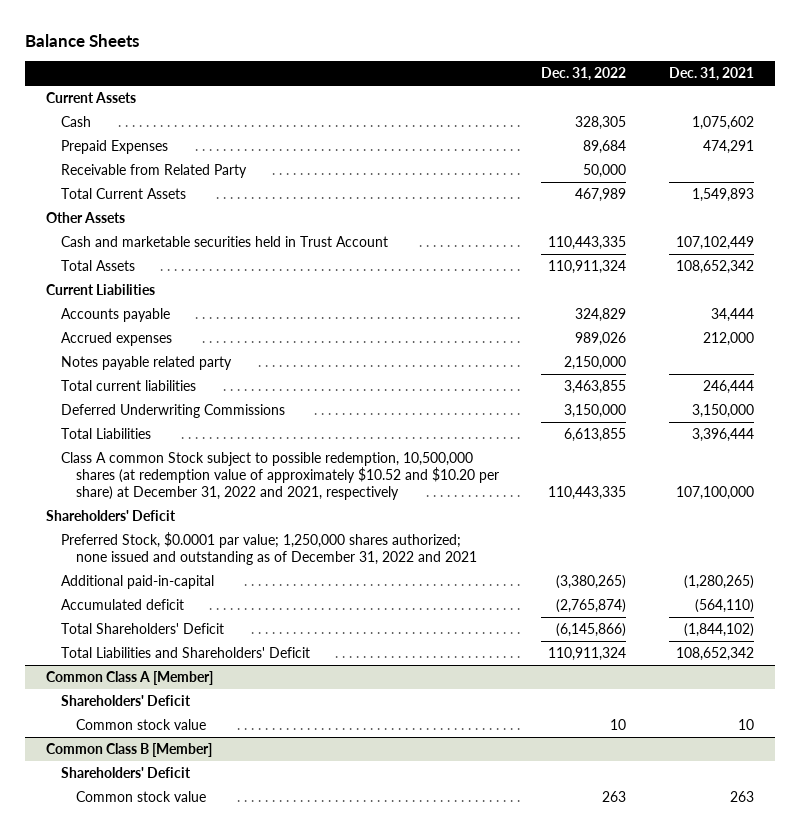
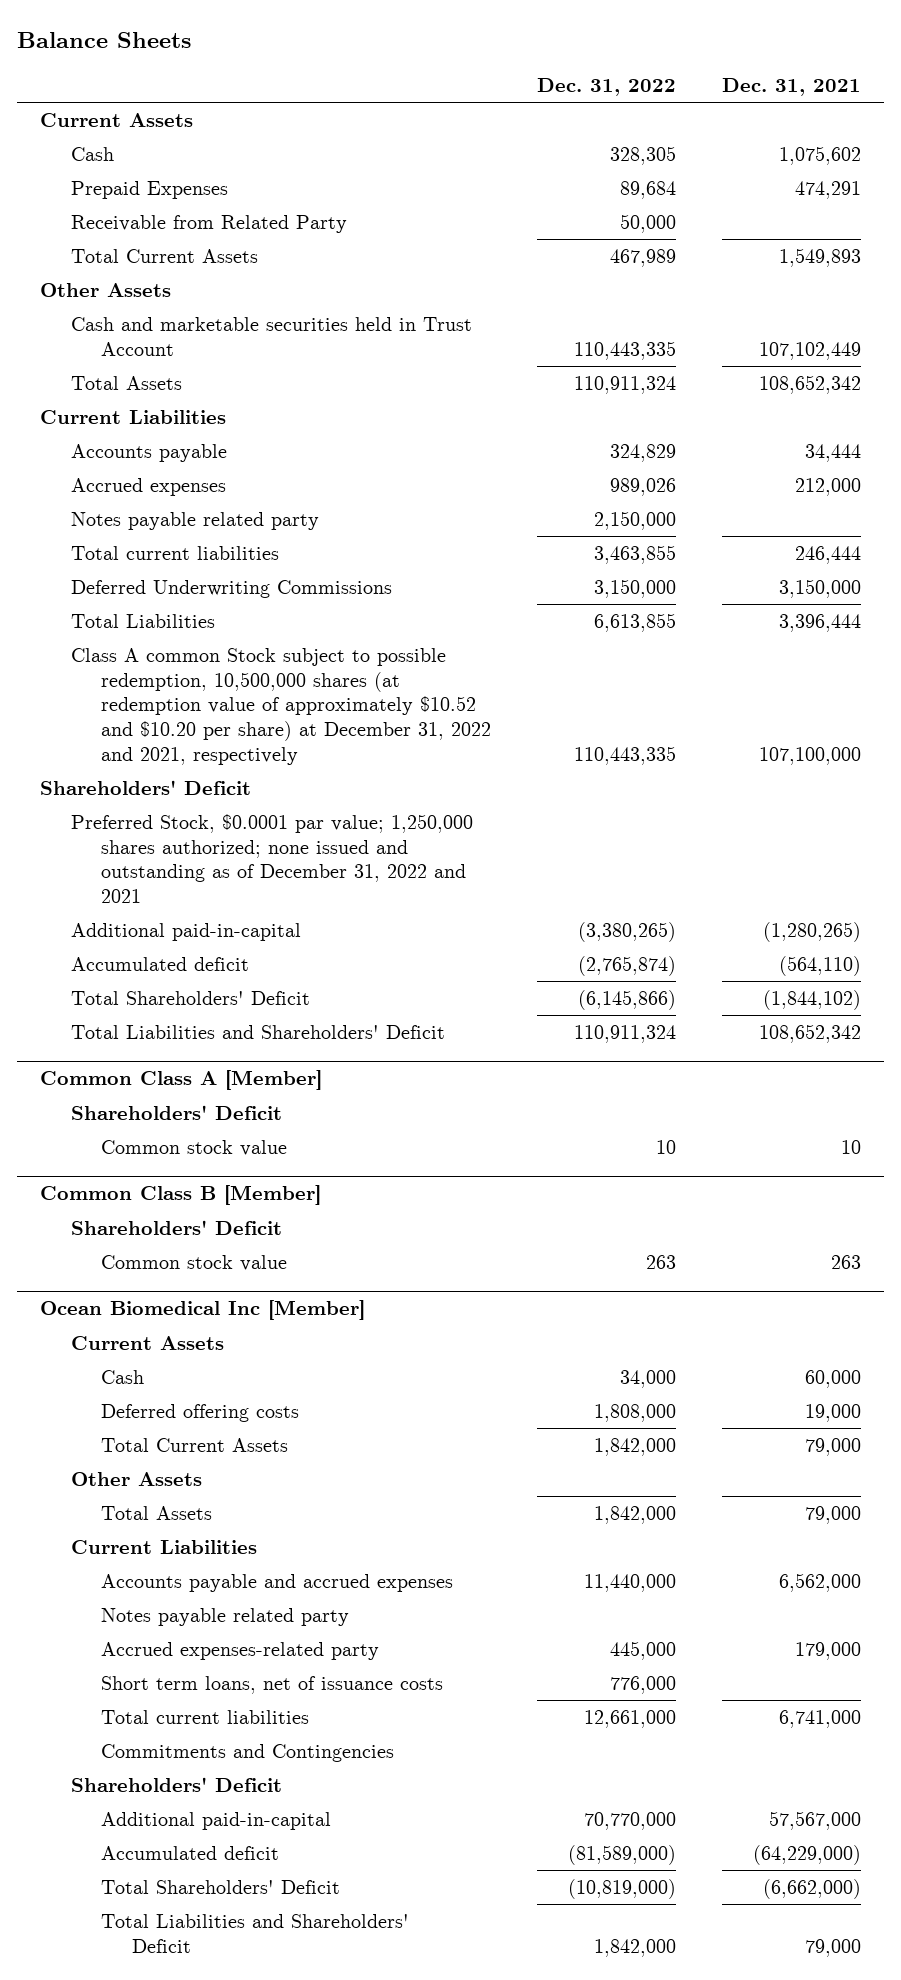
none -> [39,1300,365,1321] Ocean Biomedical Inc [Member]
none -> [70,1336,224,1351] Current Assets
none -> [101,1370,145,1385] Cash
none -> [101,1404,300,1423] Deferred offering costs
none -> [101,1438,289,1453] Total Current Assets
none -> [70,1472,202,1487] Other Assets
none -> [101,1506,213,1521] Total Assets
none -> [70,1540,257,1555] Current Liabilities
none -> [101,1574,454,1593] Accounts payable and accrued expenses
none -> [101,1608,350,1627] Notes payable related party
none -> [101,1642,380,1661] Accrued expenses-related party
none -> [101,1676,444,1695] Short term loans, net of issuance costs
none -> [101,1710,310,1725] Total current liabilities
none -> [101,1744,395,1763] Commitments and Contingencies
none -> [70,1777,282,1793] Shareholders' Deficit
none -> [101,1812,332,1831] Additional paid-in-capital
none -> [101,1846,280,1861] Accumulated deficit
none -> [101,1880,341,1895] Total Shareholders' Deficit
none -> [101,1914,410,1953] Total Liabilities and Shareholders' Deficit

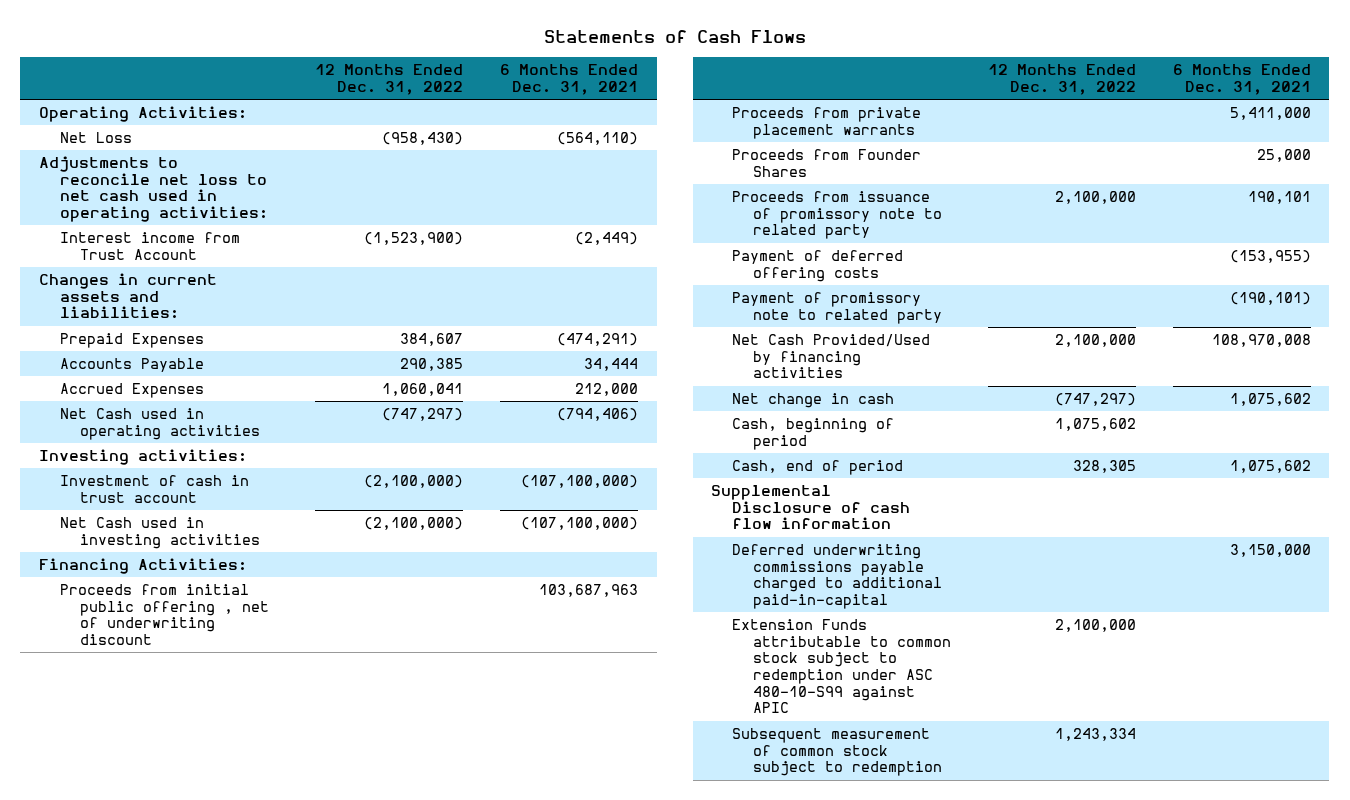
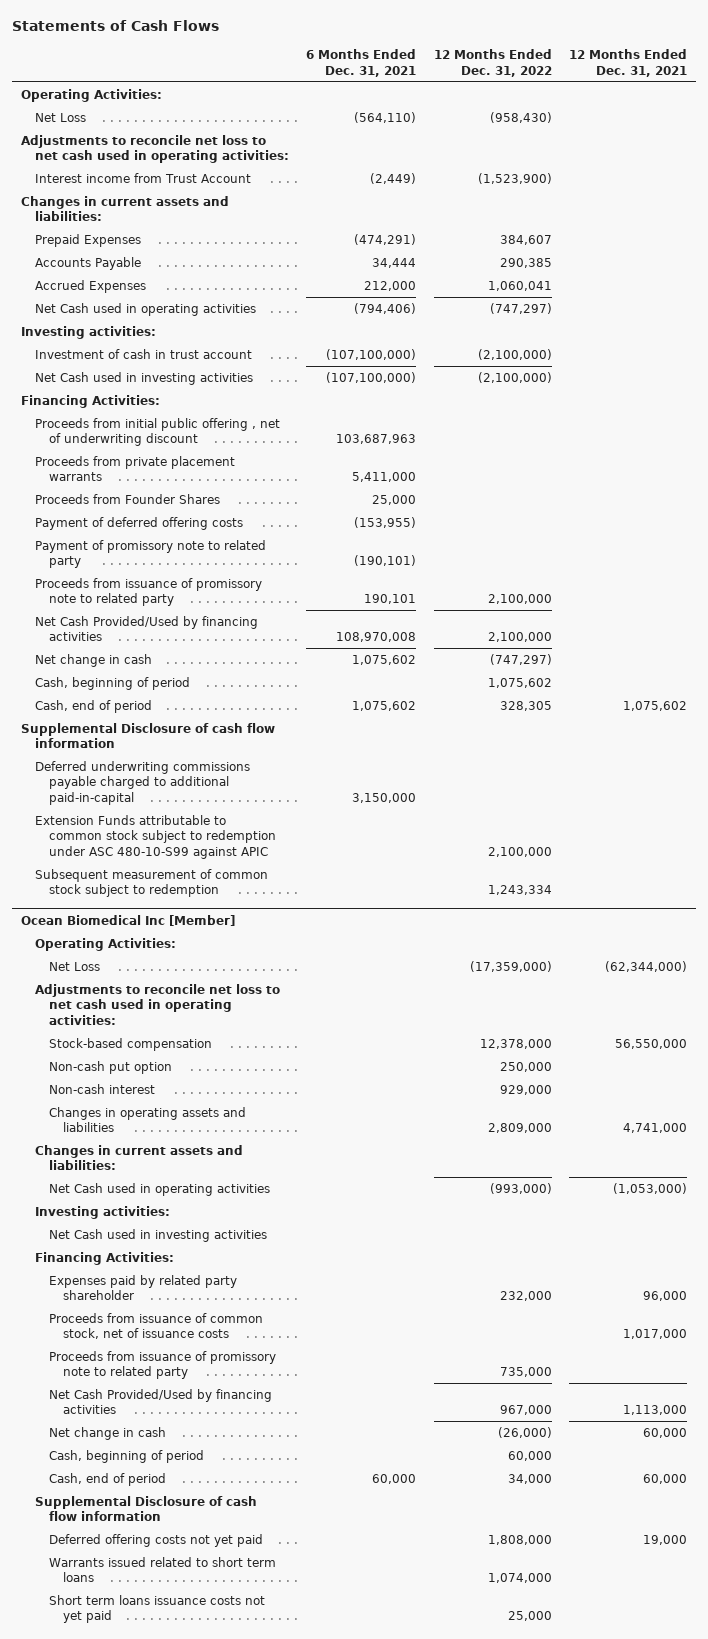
none -> [569,49,688,77] 12 Months Ended Dec. 31, 2021
[732,191,942,240] Proceeds from issuance of promissory note to related party -> [34,577,262,607] Proceeds from issuance of promissory note to related party
none -> [20,914,235,926] Ocean Biomedical Inc [Member]
none -> [34,937,176,951] Operating Activities:
none -> [48,961,100,971] Net Loss
none -> [34,983,280,1025] Adjustments to reconcile net loss to net cash used in operating activities:
none -> [48,1037,212,1051] Stock-based compensation
none -> [48,1060,172,1074] Non-cash put option
none -> [48,1083,155,1094] Non-cash interest
none -> [48,1106,246,1133] Changes in operating assets and liabilities
none -> [34,1144,243,1171] Changes in current assets and liabilities:
none -> [48,1182,270,1196] Net Cash used in operating activities
none -> [34,1205,170,1219] Investing activities:
none -> [48,1228,267,1242] Net Cash used in investing activities
none -> [34,1251,174,1265] Financing Activities:
none -> [48,1274,237,1301] Expenses paid by related party shareholder
none -> [48,1312,263,1340] Proceeds from issuance of common stock, net of issuance costs
none -> [48,1350,276,1380] Proceeds from issuance of promissory note to related party
none -> [48,1388,272,1415] Net Cash Provided/Used by financing activities
none -> [48,1426,166,1440] Net change in cash
none -> [48,1449,204,1463] Cash, beginning of period
none -> [48,1472,166,1486] Cash, end of period
none -> [34,1495,257,1522] Supplemental Disclosure of cash flow information
none -> [48,1533,263,1547] Deferred offering costs not yet paid
none -> [48,1556,276,1583] Warrants issued related to short term loans
none -> [48,1594,265,1624] Short term loans issuance costs not yet paid

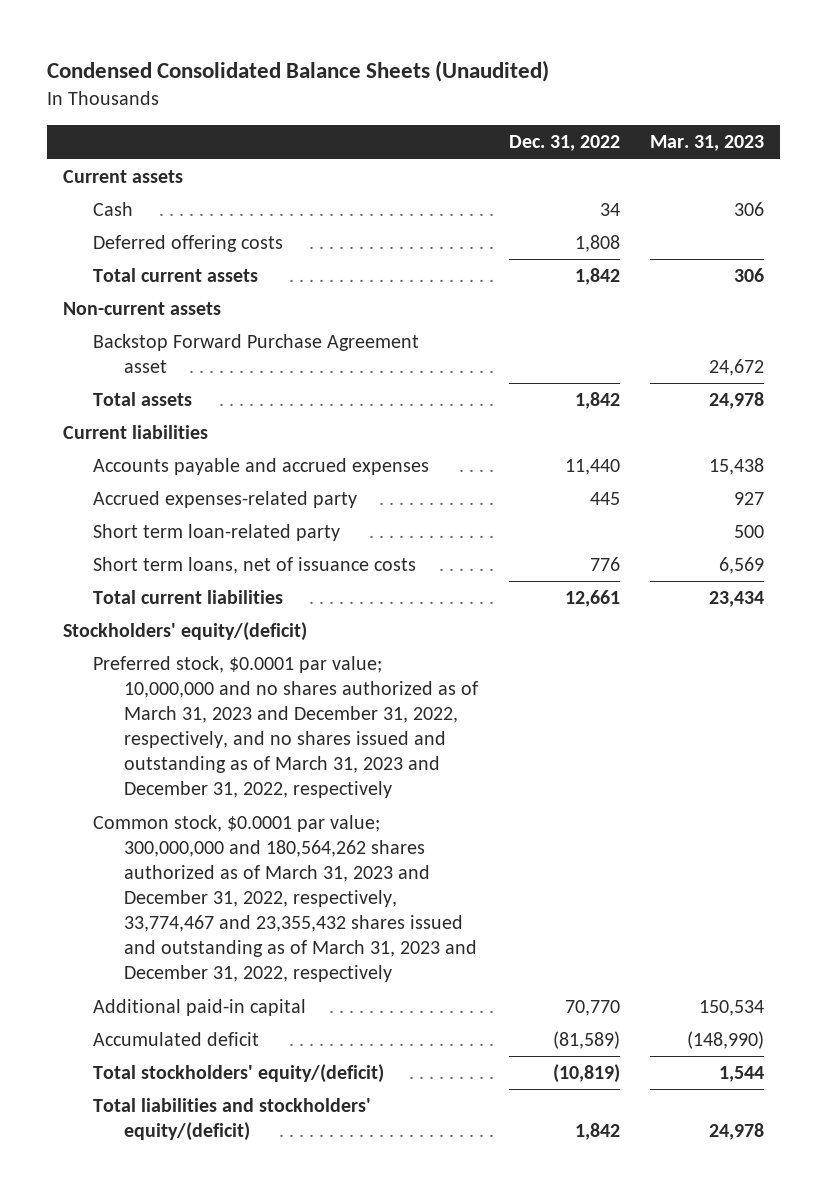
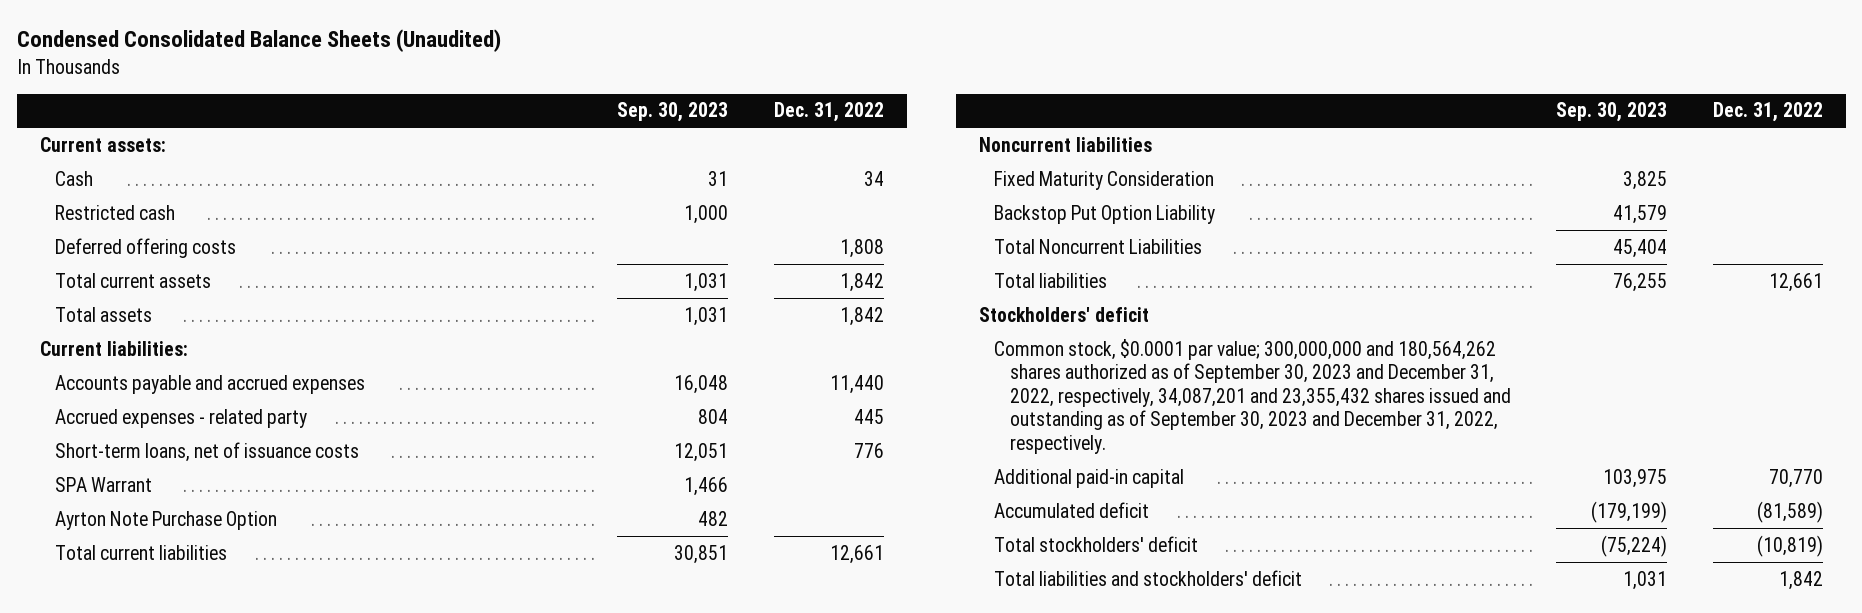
[650,135,765,152] Mar. 31, 2023 -> none
none -> [617,102,729,123] Sep. 30, 2023
[62,170,183,184] Current assets -> [39,136,166,152] Current assets:
none -> [55,204,176,220] Restricted cash
[62,302,221,316] Non-current assets -> none
[93,334,420,374] Backstop Forward Purchase Agreement asset -> none
[62,425,208,440] Current liabilities -> [39,340,188,356] Current liabilities:
[93,524,341,542] Short term loan-related party -> none
[93,491,358,509] Accrued expenses-related party -> [55,408,308,428] Accrued expenses - related party
[93,557,417,575] Short term loans, net of issuance costs -> [55,441,360,462] Short-term loans, net of issuance costs
none -> [55,476,153,492] SPA Warrant
none -> [55,510,278,530] Ayrton Note Purchase Option
[93,656,479,799] Preferred stock, $0.0001 par value; 10,000,000 and no shares authorized as of March 31, 2023 and December 31, 2022, respectively, and no shares issued and outstanding as of March 31, 2023 and December 31, 2022, respectively -> none
none -> [978,136,1152,152] Noncurrent liabilities
none -> [994,170,1215,190] Fixed Maturity Consideration
none -> [994,204,1216,224] Backstop Put Option Liability
none -> [994,238,1203,254] Total Noncurrent Liabilities
none -> [994,272,1108,288] Total liabilities
[62,622,307,642] Stockholders' equity/(deficit) -> [978,306,1149,322] Stockholders' deficit
[93,815,478,983] Common stock, $0.0001 par value; 300,000,000 and 180,564,262 shares authorized as of March 31, 2023 and December 31, 2022, respectively, 33,774,467 and 23,355,432 shares issued and outstanding as of March 31, 2023 and December 31, 2022, respectively -> [994,338,1511,454] Common stock, $0.0001 par value; 300,000,000 and 180,564,262 shares authorized as of September 30, 2023 and December 31, 2022, respectively, 34,087,201 and 23,355,432 shares issued and outstanding as of September 30, 2023 and December 31, 2022, respectively.
[93,1064,385,1084] Total stockholders' equity/(deficit) -> [994,535,1199,552] Total stockholders' deficit
[93,1098,372,1142] Total liabilities and stockholders' equity/(deficit) -> [994,569,1303,586] Total liabilities and stockholders' deficit

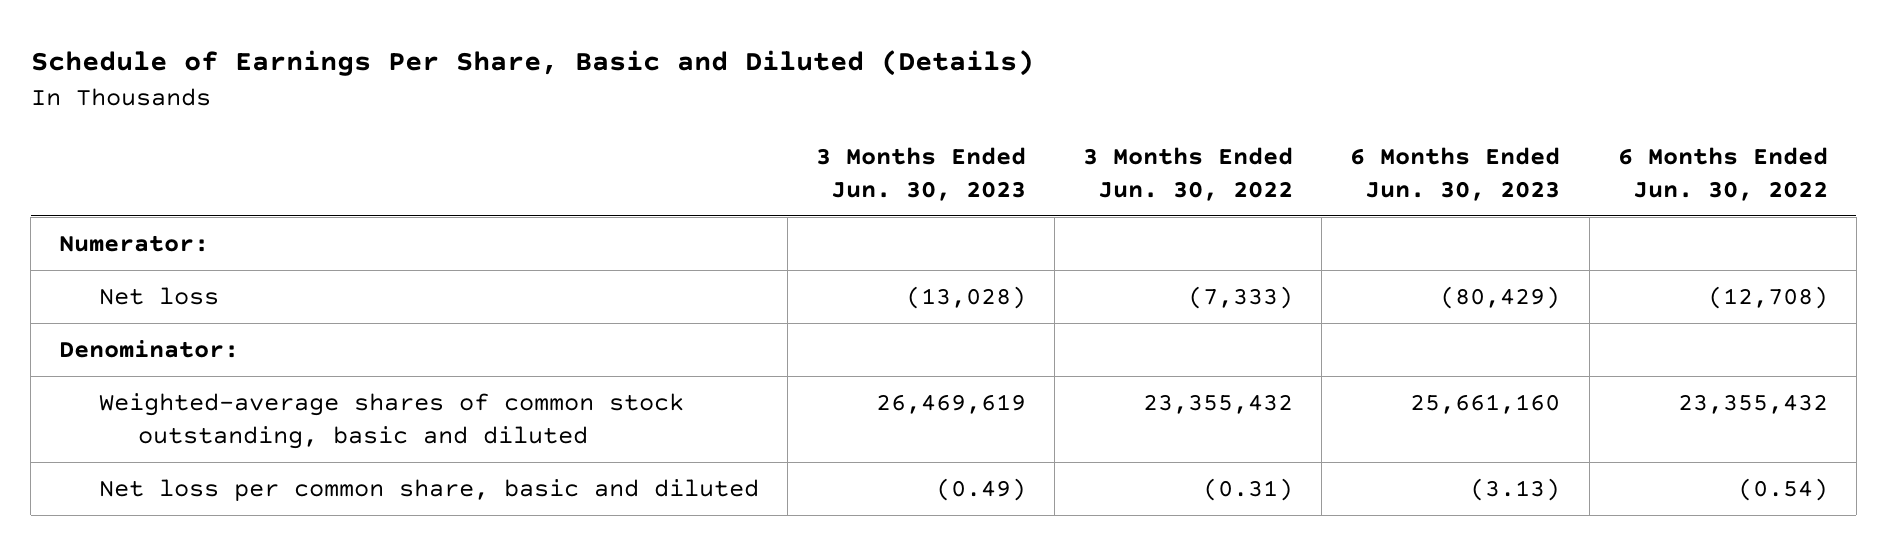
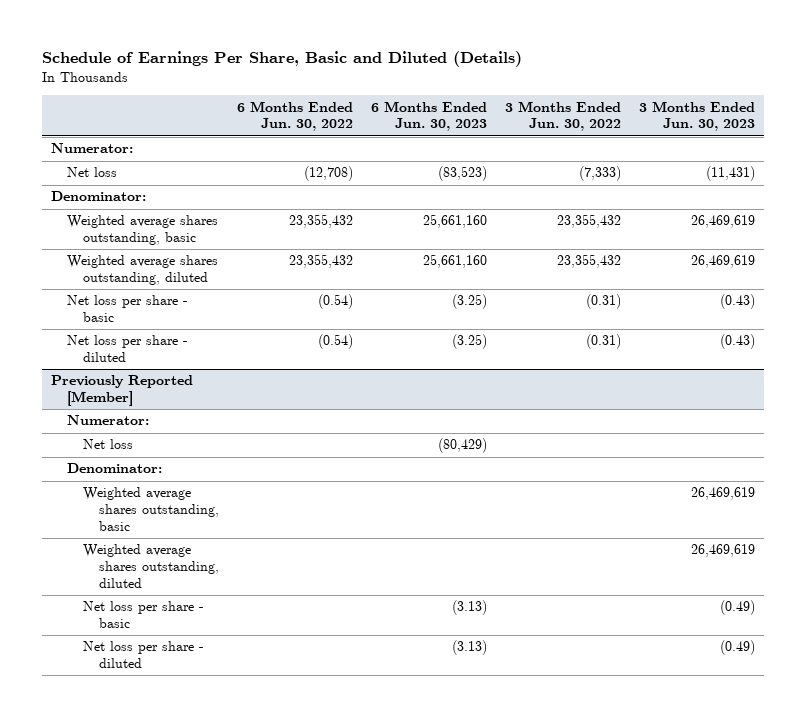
[905,285,1026,309] (13,028) -> [706,166,756,182] (11,431)
[1440,285,1561,309] (80,429) -> [438,166,488,182] (83,523)
[98,392,684,449] Weighted-average shares of common stock outstanding, basic and diluted -> [67,215,219,246] Weighted average shares outstanding, basic
none -> [67,255,219,286] Weighted average shares outstanding, diluted
[98,478,759,501] Net loss per common share, basic and diluted -> [67,295,189,323] Net loss per share - basic
[935,477,1026,501] (0.49) -> [720,294,756,310] (0.43)
[1470,477,1561,501] (3.13) -> [452,294,488,310] (3.25)
none -> [67,335,189,363] Net loss per share - diluted
none -> [50,375,193,407] Previously Reported [Member]
none -> [67,415,150,426] Numerator:
none -> [83,439,134,450] Net loss
none -> [67,463,163,474] Denominator:
none -> [83,487,220,532] Weighted average shares outstanding, basic
none -> [83,544,220,589] Weighted average shares outstanding, diluted
none -> [83,601,205,629] Net loss per share - basic
none -> [83,641,205,669] Net loss per share - diluted

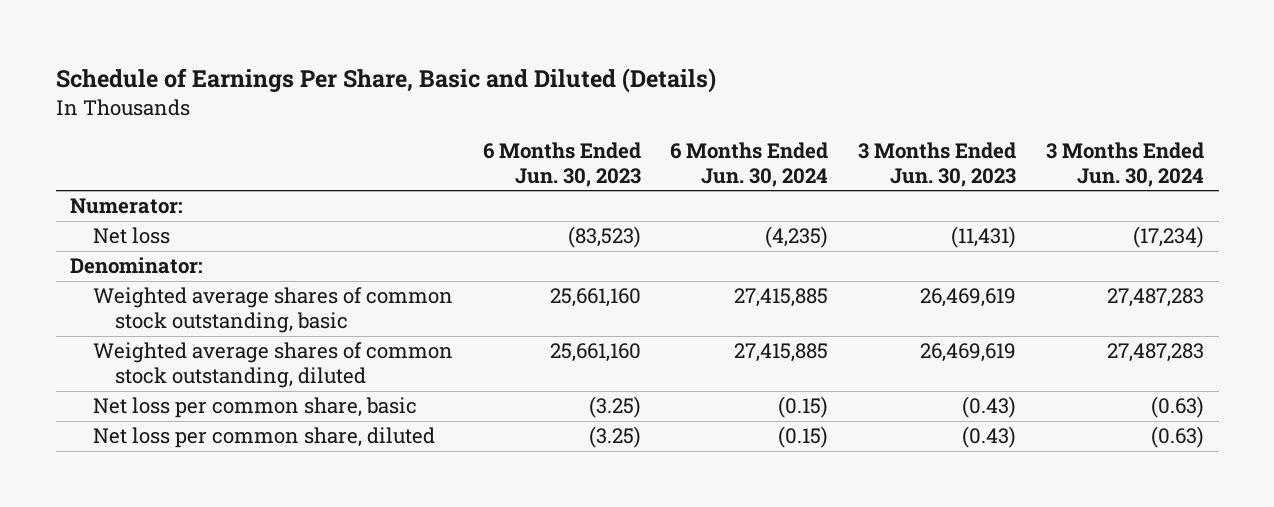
[237,100,354,132] 6 Months Ended Jun. 30, 2022 -> none
[505,100,622,132] 3 Months Ended Jun. 30, 2022 -> none
none -> [670,141,829,187] 6 Months Ended Jun. 30, 2024
none -> [1045,141,1204,187] 3 Months Ended Jun. 30, 2024
[50,375,193,407] Previously Reported [Member] -> none
[67,415,150,426] Numerator: -> none
[83,439,134,450] Net loss -> none
[67,463,163,474] Denominator: -> none
[83,487,220,532] Weighted average shares outstanding, basic -> none
[83,544,220,589] Weighted average shares outstanding, diluted -> none
[83,601,205,629] Net loss per share - basic -> none
[83,641,205,669] Net loss per share - diluted -> none
[67,215,219,246] Weighted average shares outstanding, basic -> [92,287,453,334] Weighted average shares of common stock outstanding, basic
[67,255,219,286] Weighted average shares outstanding, diluted -> [92,342,453,389] Weighted average shares of common stock outstanding, diluted
[67,295,189,323] Net loss per share - basic -> [92,397,417,419] Net loss per common share, basic
[67,335,189,363] Net loss per share - diluted -> [92,427,435,449] Net loss per common share, diluted

